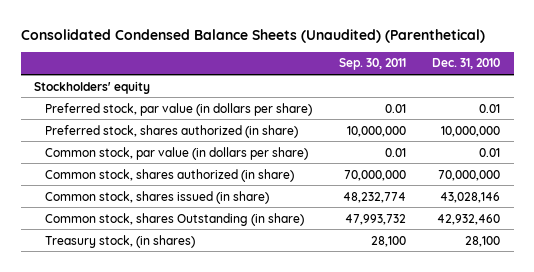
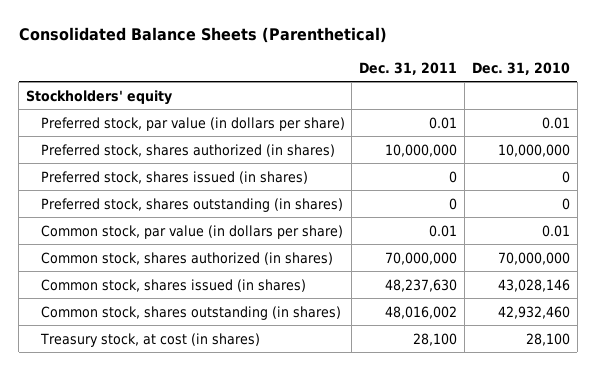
[20,28,485,43] Consolidated Condensed Balance Sheets (Unaudited) (Parenthetical) -> [18,27,387,44] Consolidated Balance Sheets (Parenthetical)
[338,58,406,71] Sep. 30, 2011 -> none
none -> [359,61,458,75] Dec. 31, 2011
[45,124,299,138] Preferred stock, shares authorized (in share) -> [40,143,335,157] Preferred stock, shares authorized (in shares)
none -> [40,170,308,184] Preferred stock, shares issued (in shares)
none -> [40,197,343,212] Preferred stock, shares outstanding (in shares)
[45,168,295,182] Common stock, shares authorized (in share) -> [40,251,333,265] Common stock, shares authorized (in shares)
[45,190,270,204] Common stock, shares issued (in share) -> [40,278,306,292] Common stock, shares issued (in shares)
[45,212,305,226] Common stock, shares Outstanding (in share) -> [40,305,341,320] Common stock, shares outstanding (in shares)
[45,234,196,248] Treasury stock, (in shares) -> [39,332,260,347] Treasury stock, at cost (in shares)

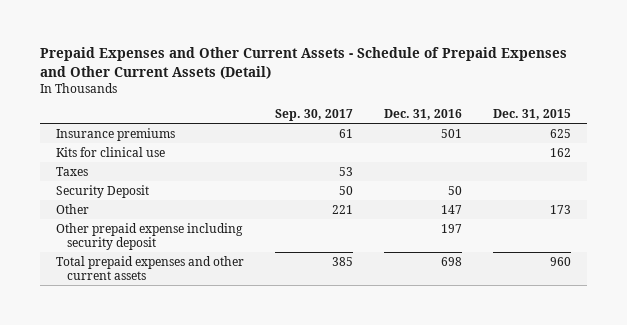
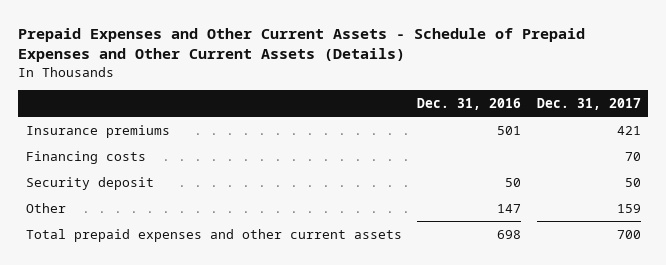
[39,47,567,79] Prepaid Expenses and Other Current Assets - Schedule of Prepaid Expenses and Other Current Assets (Detail) -> [18,27,586,62] Prepaid Expenses and Other Current Assets - Schedule of Prepaid Expenses and Other Current Assets (Details)
[274,109,353,122] Sep. 30, 2017 -> none
[493,109,572,121] Dec. 31, 2015 -> none
none -> [536,97,641,110] Dec. 31, 2017
[55,146,165,157] Kits for clinical use -> none
[55,166,88,176] Taxes -> none
none -> [25,150,146,164] Financing costs
[55,184,149,198] Security Deposit -> [25,176,154,190] Security deposit
[55,222,243,251] Other prepaid expense including security deposit -> none

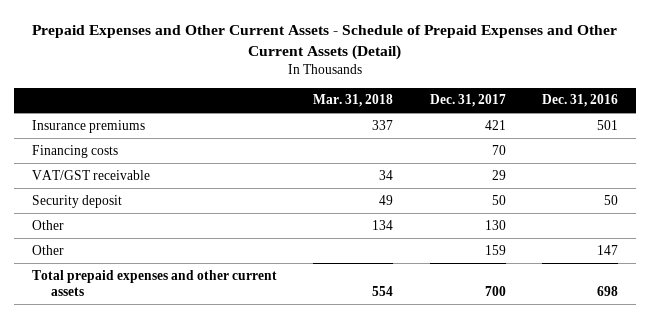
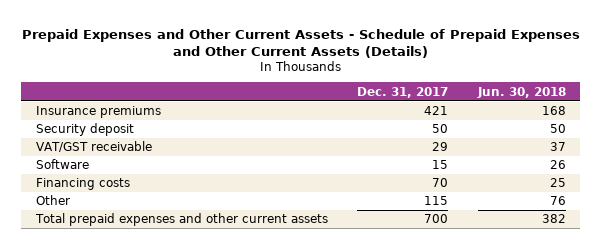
[31,25,617,61] Prepaid Expenses and Other Current Assets - Schedule of Prepaid Expenses and Other Current Assets (Detail) -> [21,28,580,59] Prepaid Expenses and Other Current Assets - Schedule of Prepaid Expenses and Other Current Assets (Details)
[313,94,394,108] Mar. 31, 2018 -> none
[541,94,618,108] Dec. 31, 2016 -> none
none -> [476,86,566,98] Jun. 30, 2018
[32,244,65,255] Other -> none
[32,169,151,180] VAT/GST receivable -> [35,141,152,153] VAT/GST receivable
none -> [35,159,89,170] Software
[32,144,119,158] Financing costs -> [35,178,130,191] Financing costs
[484,219,506,230] 130 -> [424,196,449,206] 115

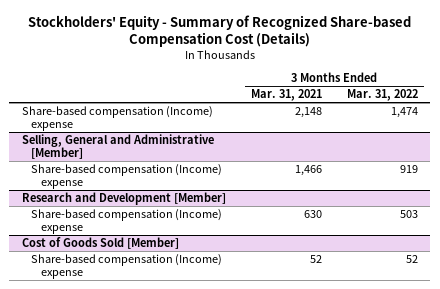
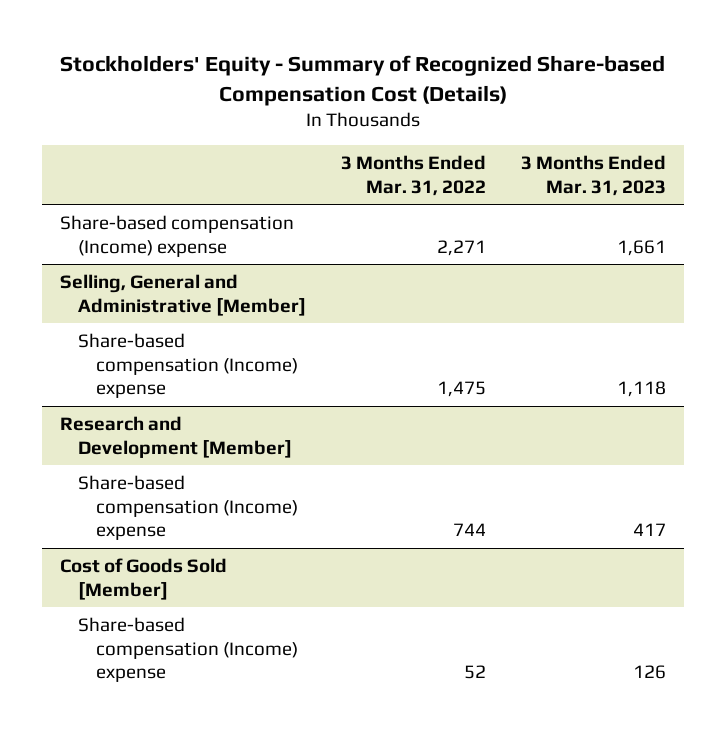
[250,89,322,102] Mar. 31, 2021 -> none
none -> [521,155,667,196] 3 Months Ended Mar. 31, 2023
[390,107,418,119] 1,474 -> [437,239,487,256] 2,271
[399,165,418,174] 919 -> [437,381,487,398] 1,475
[399,210,418,219] 503 -> [453,523,487,537] 744

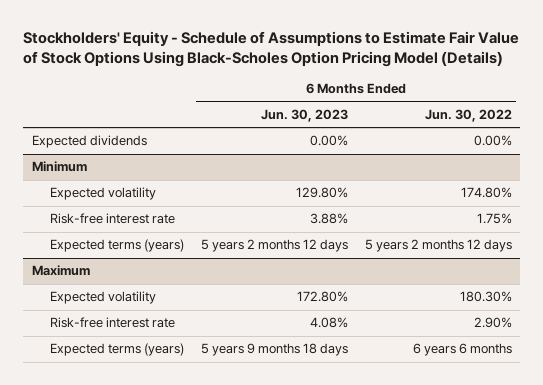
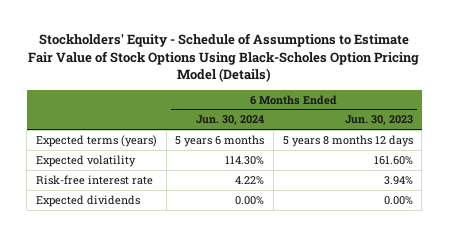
[424,109,512,123] Jun. 30, 2022 -> none
none -> [196,115,265,126] Jun. 30, 2024
none -> [35,134,157,147] Expected terms (years)
none -> [35,154,136,167] Expected volatility
none -> [35,174,153,185] Risk-free interest rate
[31,161,87,173] Minimum -> none
[49,187,156,201] Expected volatility -> none
[49,213,175,225] Risk-free interest rate -> none
[49,239,184,253] Expected terms (years) -> none
[31,265,90,277] Maximum -> none
[49,291,156,305] Expected volatility -> none
[49,317,175,329] Risk-free interest rate -> none
[49,343,184,357] Expected terms (years) -> none

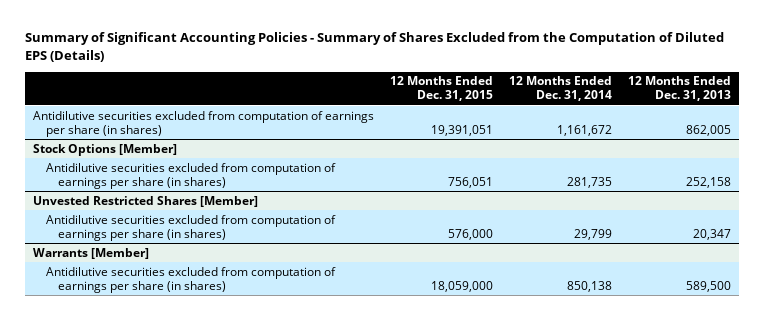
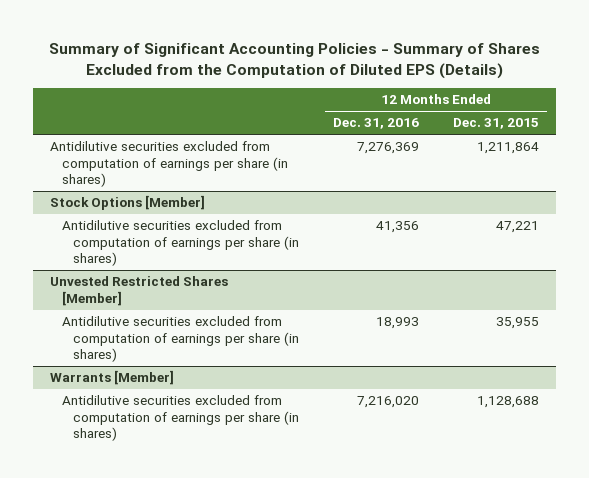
[508,76,612,102] 12 Months Ended Dec. 31, 2014 -> none
[628,76,732,102] 12 Months Ended Dec. 31, 2013 -> none
none -> [333,118,420,130] Dec. 31, 2016
[430,124,493,136] 19,391,051 -> [477,142,540,155] 1,211,864
[447,176,493,188] 756,051 -> [496,221,540,234] 47,221
[447,228,493,240] 576,000 -> [496,317,540,330] 35,955
[430,280,493,292] 18,059,000 -> [477,396,540,409] 1,128,688

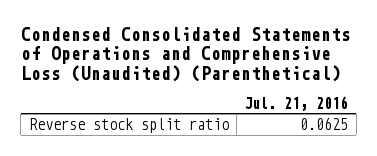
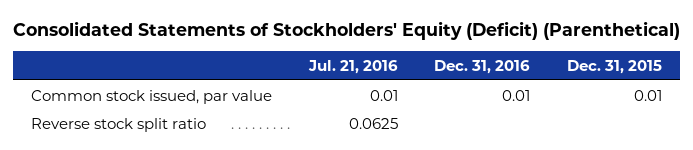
[20,26,351,82] Condensed Consolidated Statements of Operations and Comprehensive Loss (Unaudited) (Parenthetical) -> [12,21,680,41] Consolidated Statements of Stockholders' Equity (Deficit) (Parenthetical)
none -> [434,59,531,74] Dec. 31, 2016
none -> [566,59,662,74] Dec. 31, 2015
none -> [30,89,272,104] Common stock issued, par value

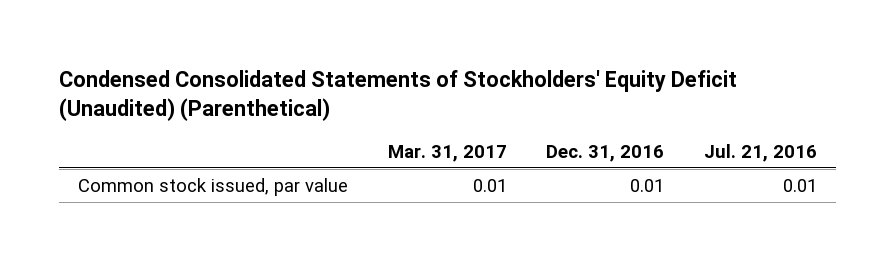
[12,21,680,41] Consolidated Statements of Stockholders' Equity (Deficit) (Parenthetical) -> [58,70,737,122] Condensed Consolidated Statements of Stockholders' Equity Deficit (Unaudited) (Parenthetical)
[566,59,662,74] Dec. 31, 2015 -> none
none -> [387,144,507,162] Mar. 31, 2017
[30,117,206,132] Reverse stock split ratio -> none

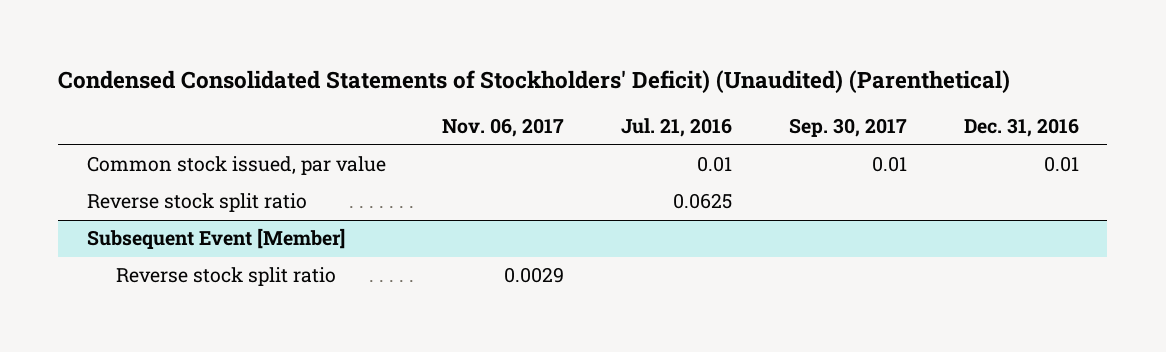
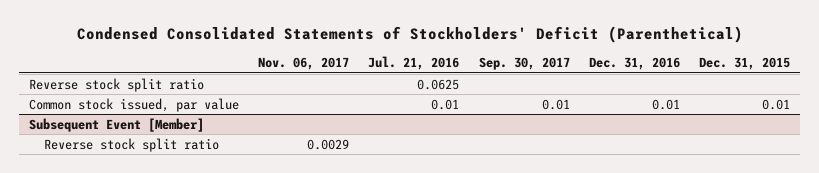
[58,70,1011,94] Condensed Consolidated Statements of Stockholders' Deficit) (Unaudited) (Parenthetical) -> [76,26,743,44] Condensed Consolidated Statements of Stockholders' Deficit (Parenthetical)
none -> [699,57,791,71] Dec. 31, 2015
[86,156,386,176] Common stock issued, par value -> [28,97,239,112] Common stock issued, par value

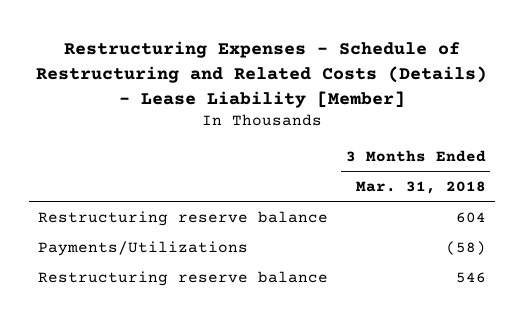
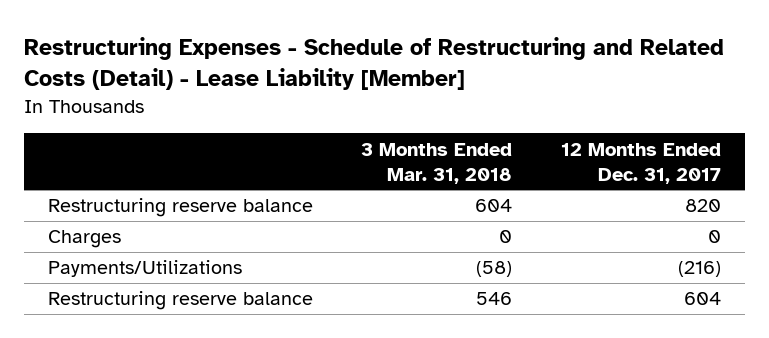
[35,40,487,108] Restructuring Expenses - Schedule of Restructuring and Related Costs (Details) - Lease Liability [Member] -> [23,36,724,91] Restructuring Expenses - Schedule of Restructuring and Related Costs (Detail) - Lease Liability [Member]
none -> [560,142,721,184] 12 Months Ended Dec. 31, 2017
none -> [47,230,121,249] Charges

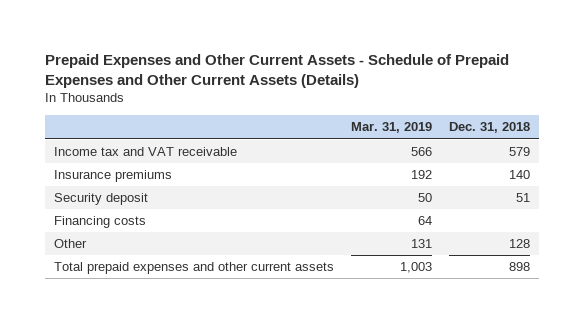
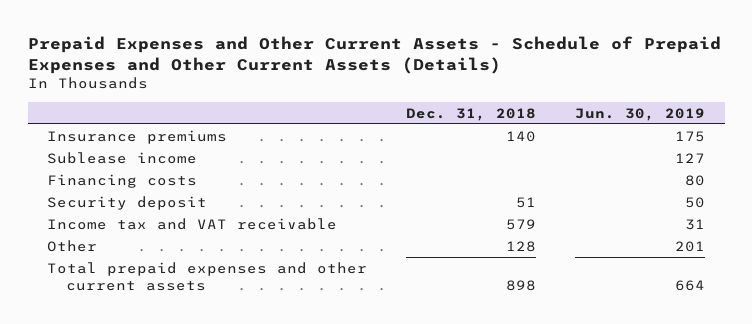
[350,122,432,134] Mar. 31, 2019 -> none
none -> [575,107,706,121] Jun. 30, 2019
none -> [47,151,198,164] Sublease income
[53,193,148,206] Security deposit -> [47,195,208,210] Security deposit
[53,147,237,157] Income tax and VAT receivable -> [47,217,338,230] Income tax and VAT receivable

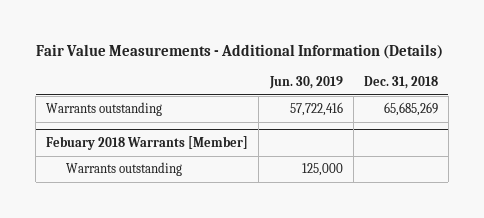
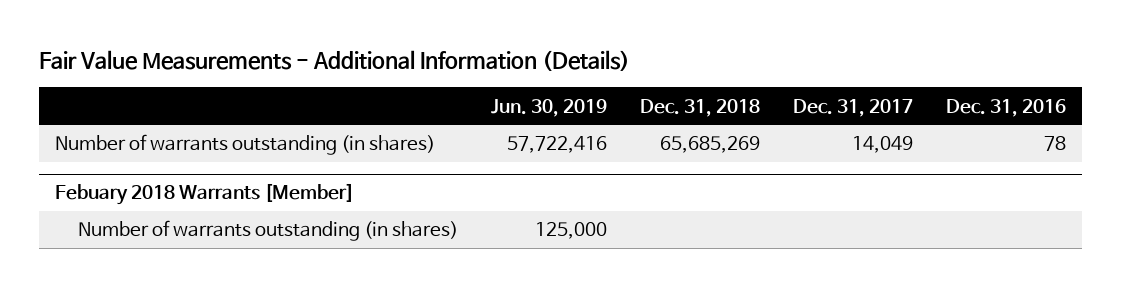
none -> [792,98,913,117] Dec. 31, 2017
none -> [945,98,1066,117] Dec. 31, 2016
[46,102,163,117] Warrants outstanding -> [55,134,436,156] Number of warrants outstanding (in shares)
[66,162,183,177] Warrants outstanding -> [77,220,458,242] Number of warrants outstanding (in shares)

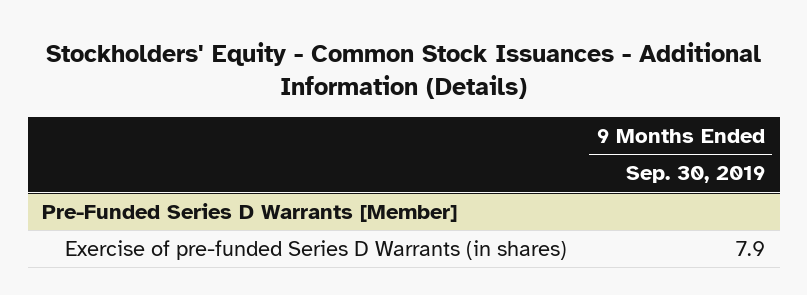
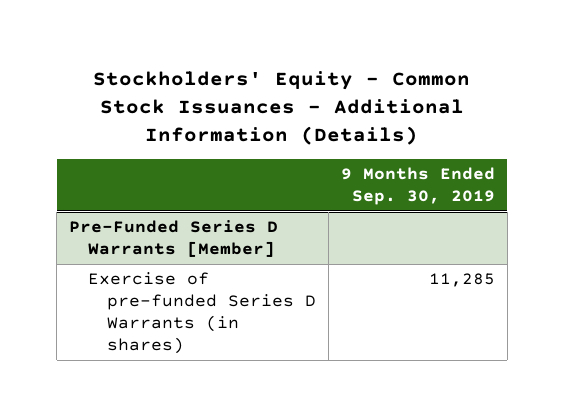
[735,241,765,257] 7.9 -> [428,273,495,288] 11,285

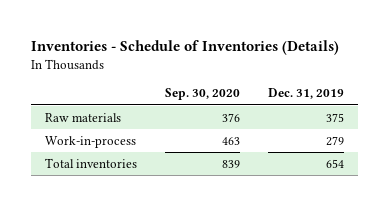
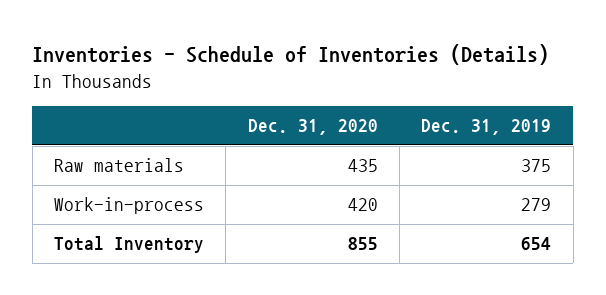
[165,88,241,101] Sep. 30, 2020 -> none
none -> [247,119,378,136] Dec. 31, 2020
[45,157,138,168] Total inventories -> [54,236,205,254] Total Inventory

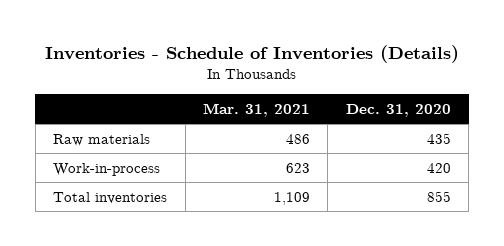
[421,119,552,136] Dec. 31, 2019 -> none
none -> [202,102,310,117] Mar. 31, 2021
[54,236,205,254] Total Inventory -> [53,191,168,204] Total inventories

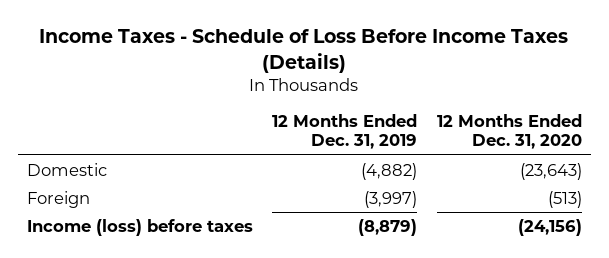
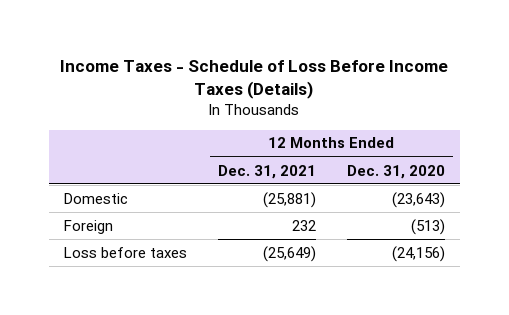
[272,113,418,150] 12 Months Ended Dec. 31, 2019 -> none
none -> [217,164,316,179] Dec. 31, 2021
[27,218,254,236] Income (loss) before taxes -> [64,246,188,258] Loss before taxes

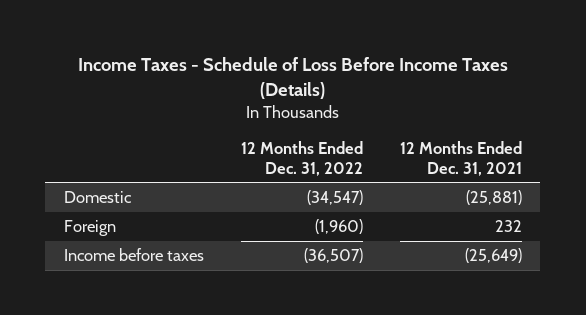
[346,164,445,179] Dec. 31, 2020 -> none
none -> [240,141,363,176] 12 Months Ended Dec. 31, 2022
[64,246,188,258] Loss before taxes -> [63,248,204,262] Income before taxes

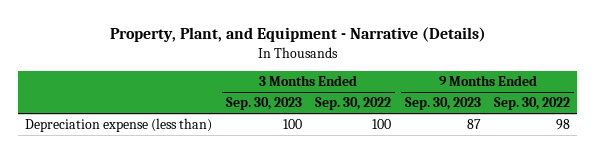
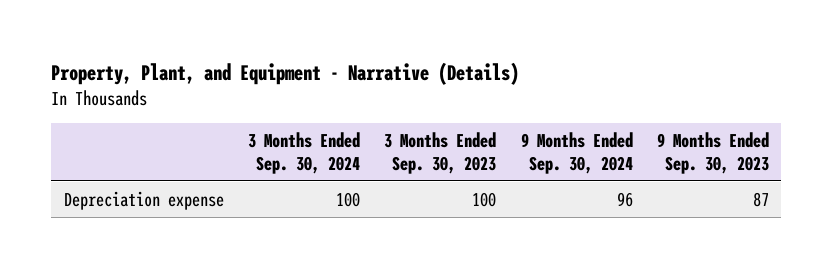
[315,97,392,111] Sep. 30, 2022 -> none
[494,97,571,111] Sep. 30, 2022 -> none
none -> [247,131,360,175] 3 Months Ended Sep. 30, 2024
none -> [520,131,633,175] 9 Months Ended Sep. 30, 2024
[25,118,213,133] Depreciation expense (less than) -> [63,190,224,210] Depreciation expense

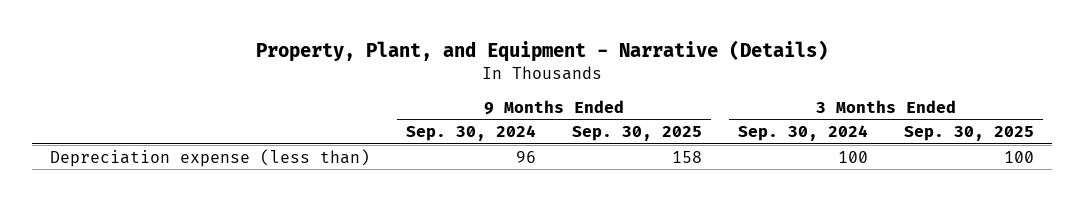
[384,131,497,175] 3 Months Ended Sep. 30, 2023 -> none
[657,131,770,175] 9 Months Ended Sep. 30, 2023 -> none
none -> [572,126,703,142] Sep. 30, 2025
none -> [904,126,1035,142] Sep. 30, 2025
[63,190,224,210] Depreciation expense -> [50,148,371,167] Depreciation expense (less than)

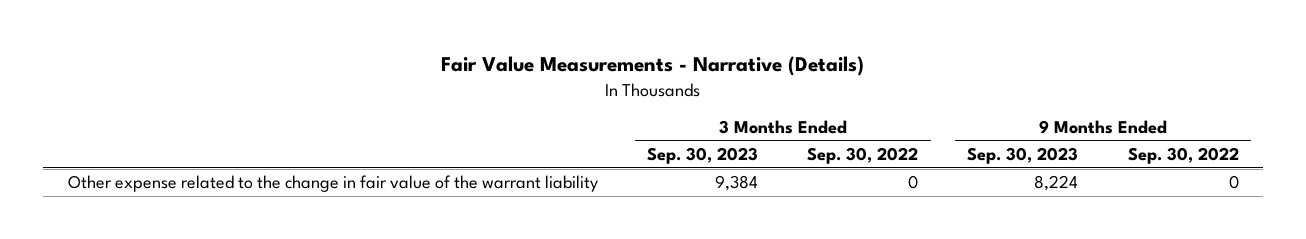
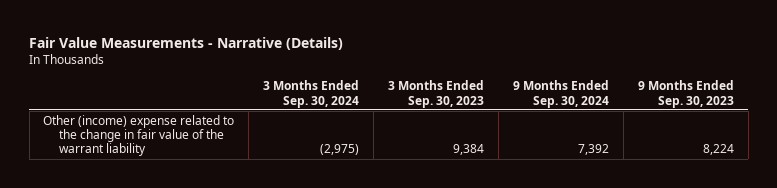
[807,147,919,165] Sep. 30, 2022 -> none
[1127,147,1239,165] Sep. 30, 2022 -> none
none -> [263,80,360,108] 3 Months Ended Sep. 30, 2024
none -> [513,80,610,108] 9 Months Ended Sep. 30, 2024
[67,175,598,193] Other expense related to the change in fair value of the warrant liability -> [43,115,235,157] Other (income) expense related to the change in fair value of the warrant liability

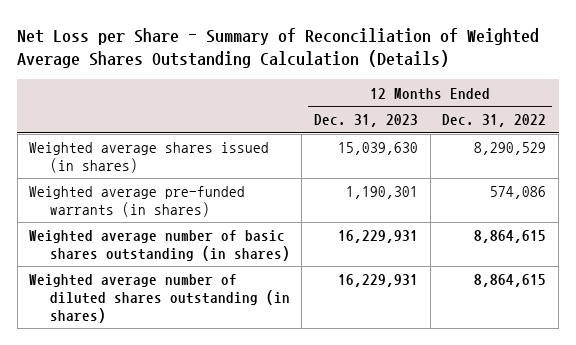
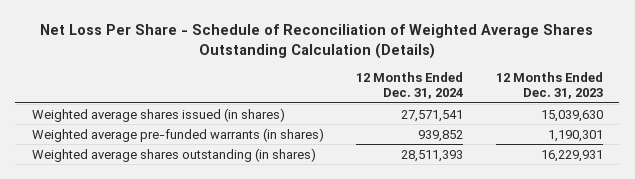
[17,27,540,69] Net Loss per Share - Summary of Reconciliation of Weighted Average Shares Outstanding Calculation (Details) -> [40,24,594,60] Net Loss Per Share - Schedule of Reconciliation of Weighted Average Shares Outstanding Calculation (Details)
[442,114,547,128] Dec. 31, 2022 -> none
none -> [356,72,464,100] 12 Months Ended Dec. 31, 2024
[29,274,290,323] Weighted average number of diluted shares outstanding (in shares) -> none
[29,230,290,261] Weighted average number of basic shares outstanding (in shares) -> [31,147,316,162] Weighted average shares outstanding (in shares)

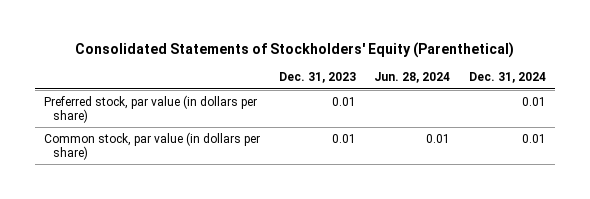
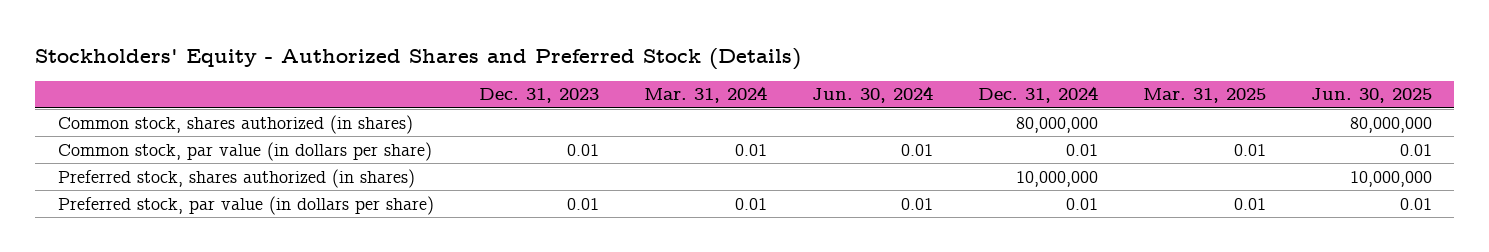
[74,41,514,58] Consolidated Statements of Stockholders' Equity (Parenthetical) -> [35,48,802,71] Stockholders' Equity - Authorized Shares and Preferred Stock (Details)
[374,72,451,84] Jun. 28, 2024 -> none
none -> [643,86,767,104] Mar. 31, 2024
none -> [811,86,933,104] Jun. 30, 2024
none -> [1142,88,1266,104] Mar. 31, 2025
none -> [1310,88,1432,104] Jun. 30, 2025
none -> [57,114,413,134] Common stock, shares authorized (in shares)
none -> [57,168,415,188] Preferred stock, shares authorized (in shares)
[44,94,258,124] Preferred stock, par value (in dollars per share) -> [57,195,434,215] Preferred stock, par value (in dollars per share)

